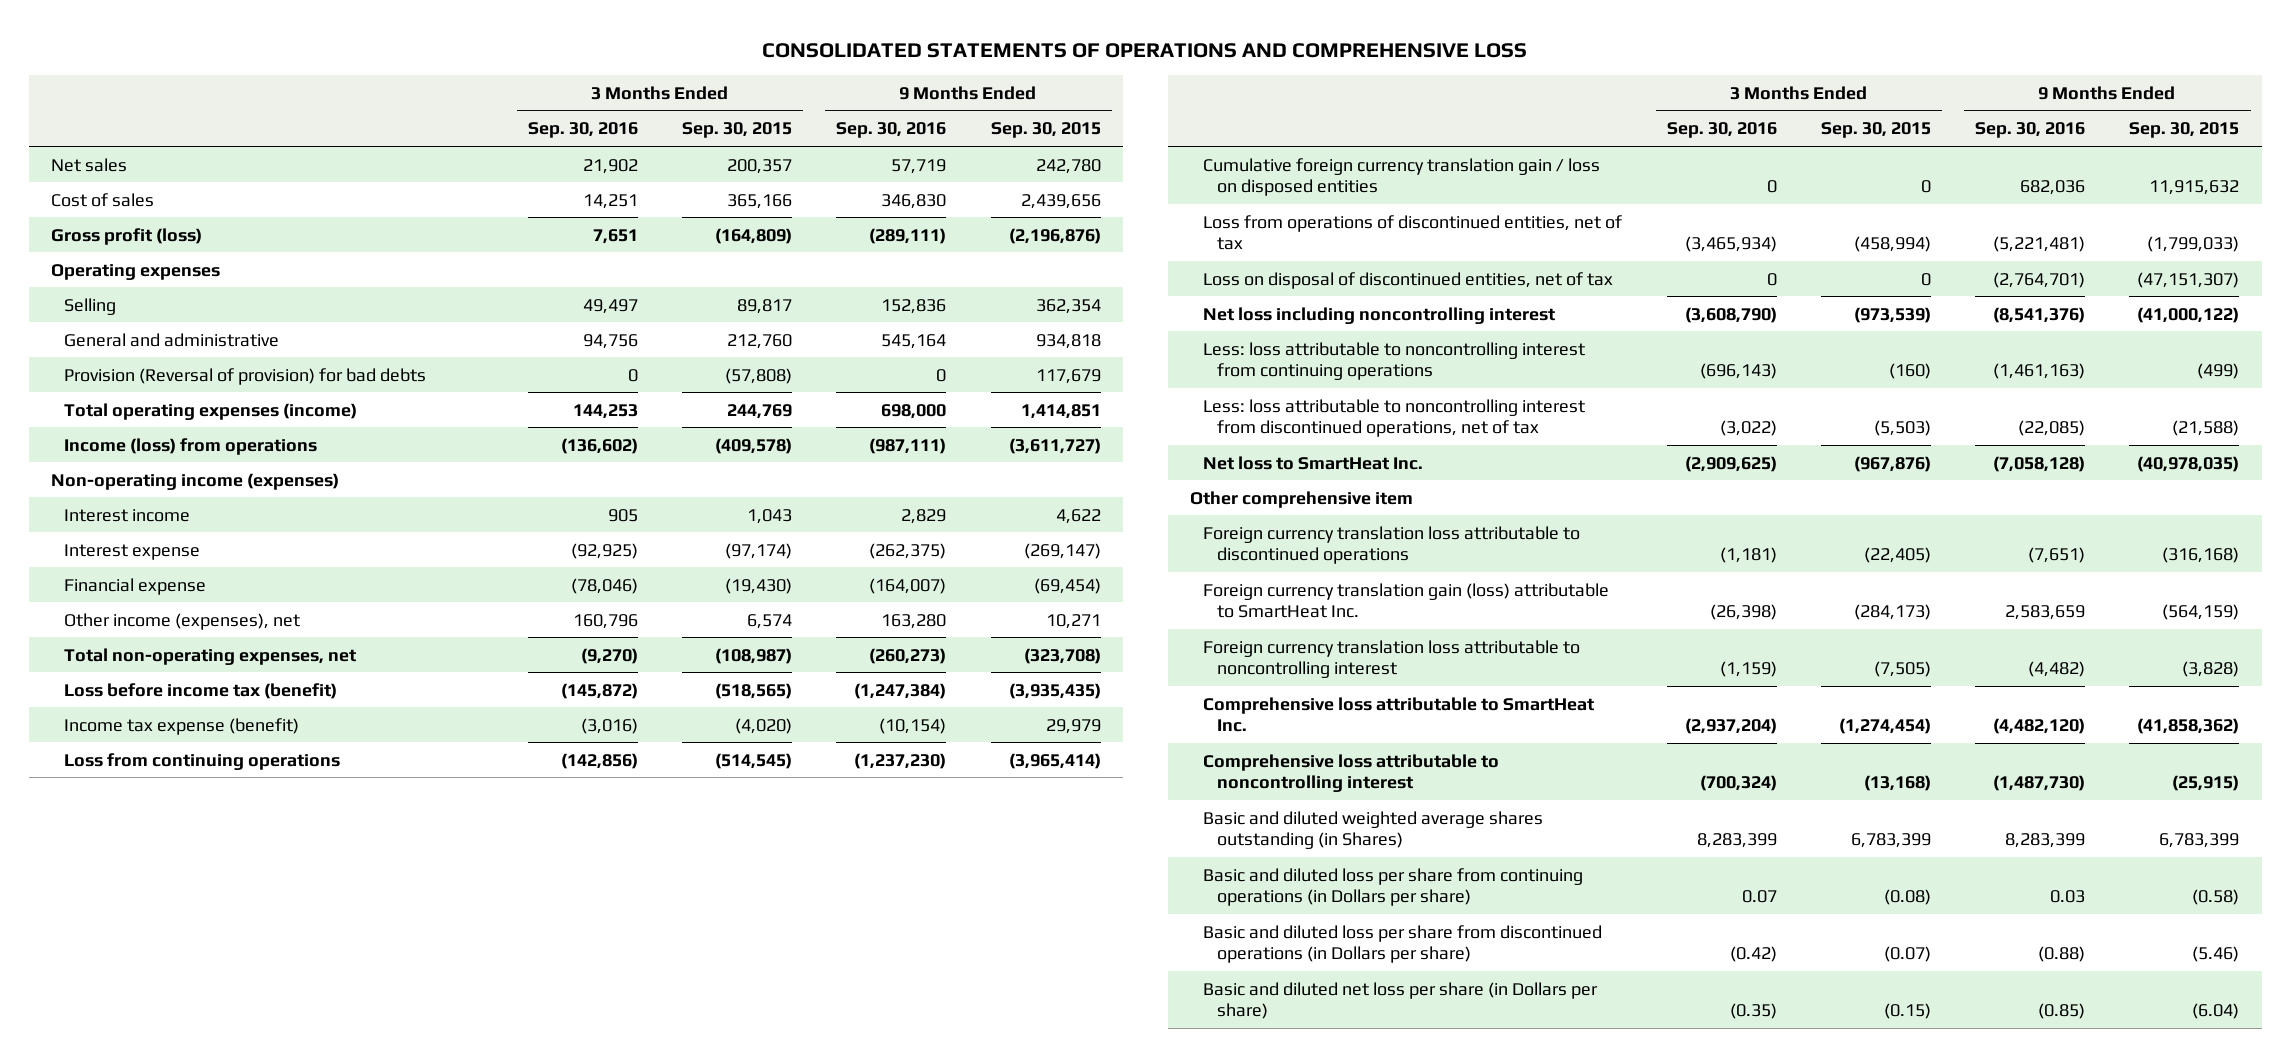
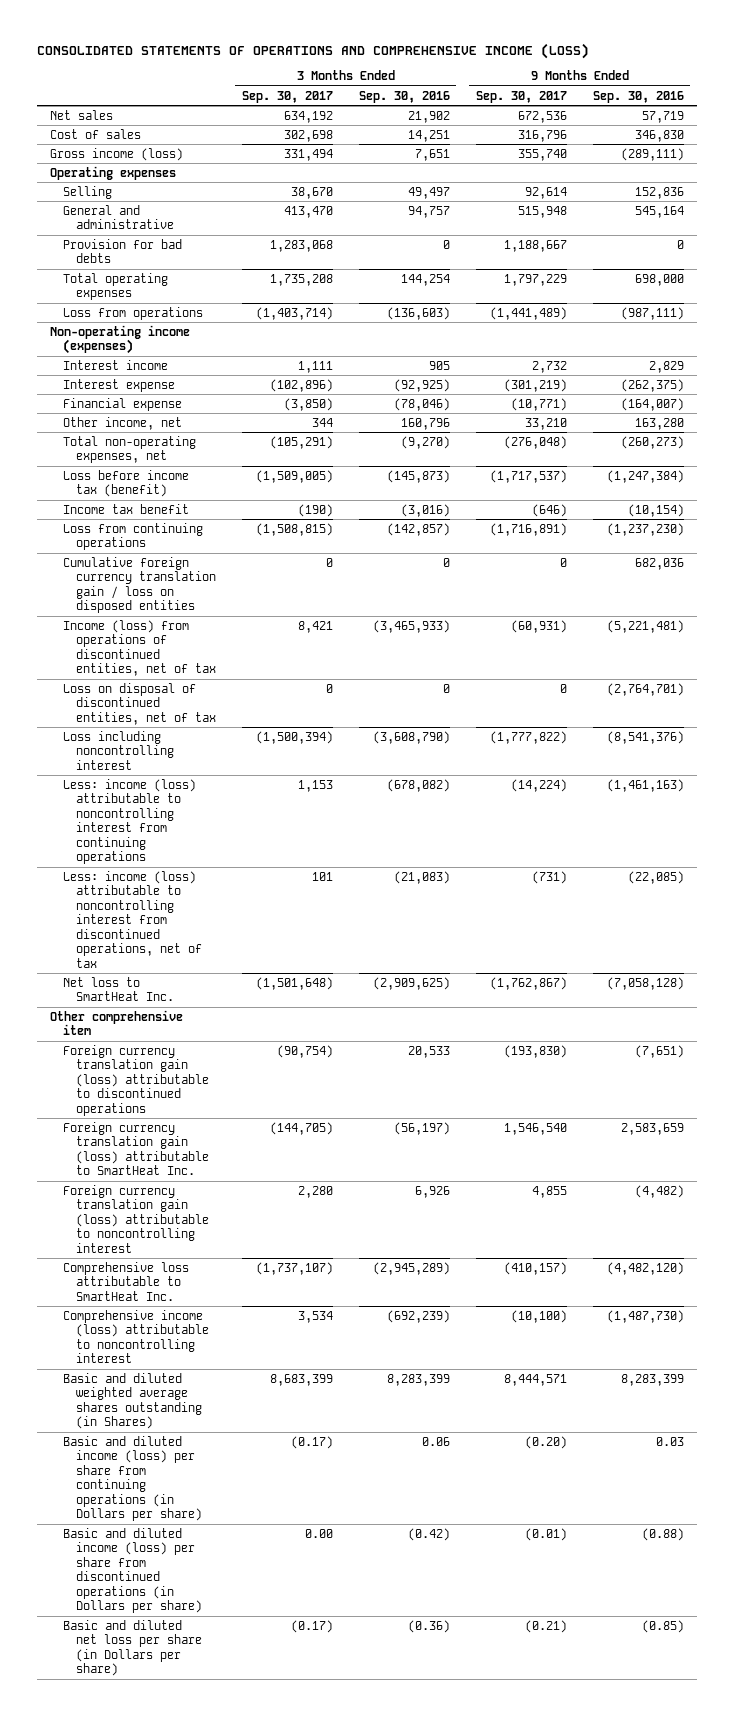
[762,43,1528,59] CONSOLIDATED STATEMENTS OF OPERATIONS AND COMPREHENSIVE LOSS -> [37,43,590,60] CONSOLIDATED STATEMENTS OF OPERATIONS AND COMPREHENSIVE INCOME (LOSS)
[682,122,793,139] Sep. 30, 2015 -> none
[990,122,1101,139] Sep. 30, 2015 -> none
none -> [241,90,333,103] Sep. 30, 2017
none -> [475,90,567,103] Sep. 30, 2017
[51,227,203,245] Gross profit (loss) -> [50,147,184,161] Gross income (loss)
[582,333,638,349] 94,756 -> [407,205,450,218] 94,757
[64,367,427,385] Provision (Reversal of provision) for bad debts -> [62,238,182,264] Provision for bad debts
[64,402,358,420] Total operating expenses (income) -> [62,272,168,301] Total operating expenses
[572,403,638,419] 144,253 -> [400,273,450,286] 144,254
[64,437,318,455] Income (loss) from operations -> [62,306,203,320] Loss from operations
[560,437,638,454] (136,602) -> [386,306,450,320] (136,603)
[64,612,301,630] Other income (expenses), net -> [62,416,182,430] Other income, net
[560,682,638,699] (145,872) -> [386,469,450,483] (145,873)
[64,717,300,735] Income tax expense (benefit) -> [62,503,189,514] Income tax benefit
[560,752,638,769] (142,856) -> [386,522,450,536] (142,857)
[1203,214,1623,251] Loss from operations of discontinued entities, net of tax -> [62,619,216,677] Income (loss) from operations of discontinued entities, net of tax
[1684,236,1777,253] (3,465,934) -> [372,619,450,633] (3,465,933)
[1203,306,1556,324] Net loss including noncontrolling interest -> [62,730,174,770] Loss including noncontrolling interest
[1203,341,1586,381] Less: loss attributable to noncontrolling interest from continuing operations -> [62,778,196,865] Less: income (loss) attributable to noncontrolling interest from continuing operations
[1699,363,1777,380] (696,143) -> [386,778,450,792] (678,082)
[1203,398,1586,438] Less: loss attributable to noncontrolling interest from discontinued operations, net of tax -> [62,870,202,968] Less: income (loss) attributable to noncontrolling interest from discontinued operations, net of tax
[1719,420,1777,437] (3,022) -> [393,870,450,884] (21,083)
[1203,525,1581,565] Foreign currency translation loss attributable to discontinued operations -> [62,1044,209,1116] Foreign currency translation gain (loss) attributable to discontinued operations
[1719,547,1777,564] (1,181) -> [407,1045,450,1058] 20,533
[1709,604,1777,621] (26,398) -> [393,1121,450,1135] (56,197)
[1203,639,1581,679] Foreign currency translation loss attributable to noncontrolling interest -> [62,1184,209,1253] Foreign currency translation gain (loss) attributable to noncontrolling interest
[1719,661,1777,678] (1,159) -> [414,1185,450,1198] 6,926
[1684,718,1777,735] (2,937,204) -> [372,1261,450,1275] (2,945,289)
[1203,753,1500,793] Comprehensive loss attributable to noncontrolling interest -> [62,1309,209,1364] Comprehensive income (loss) attributable to noncontrolling interest
[1699,775,1777,792] (700,324) -> [386,1309,450,1323] (692,239)
[1203,867,1584,907] Basic and diluted loss per share from continuing operations (in Dollars per share) -> [62,1435,202,1522] Basic and diluted income (loss) per share from continuing operations (in Dollars per share)
[1741,890,1777,904] 0.07 -> [421,1436,450,1446] 0.06
[1203,924,1603,964] Basic and diluted loss per share from discontinued operations (in Dollars per share) -> [62,1527,202,1614] Basic and diluted income (loss) per share from discontinued operations (in Dollars per share)
[1729,1003,1777,1020] (0.35) -> [407,1619,450,1633] (0.36)

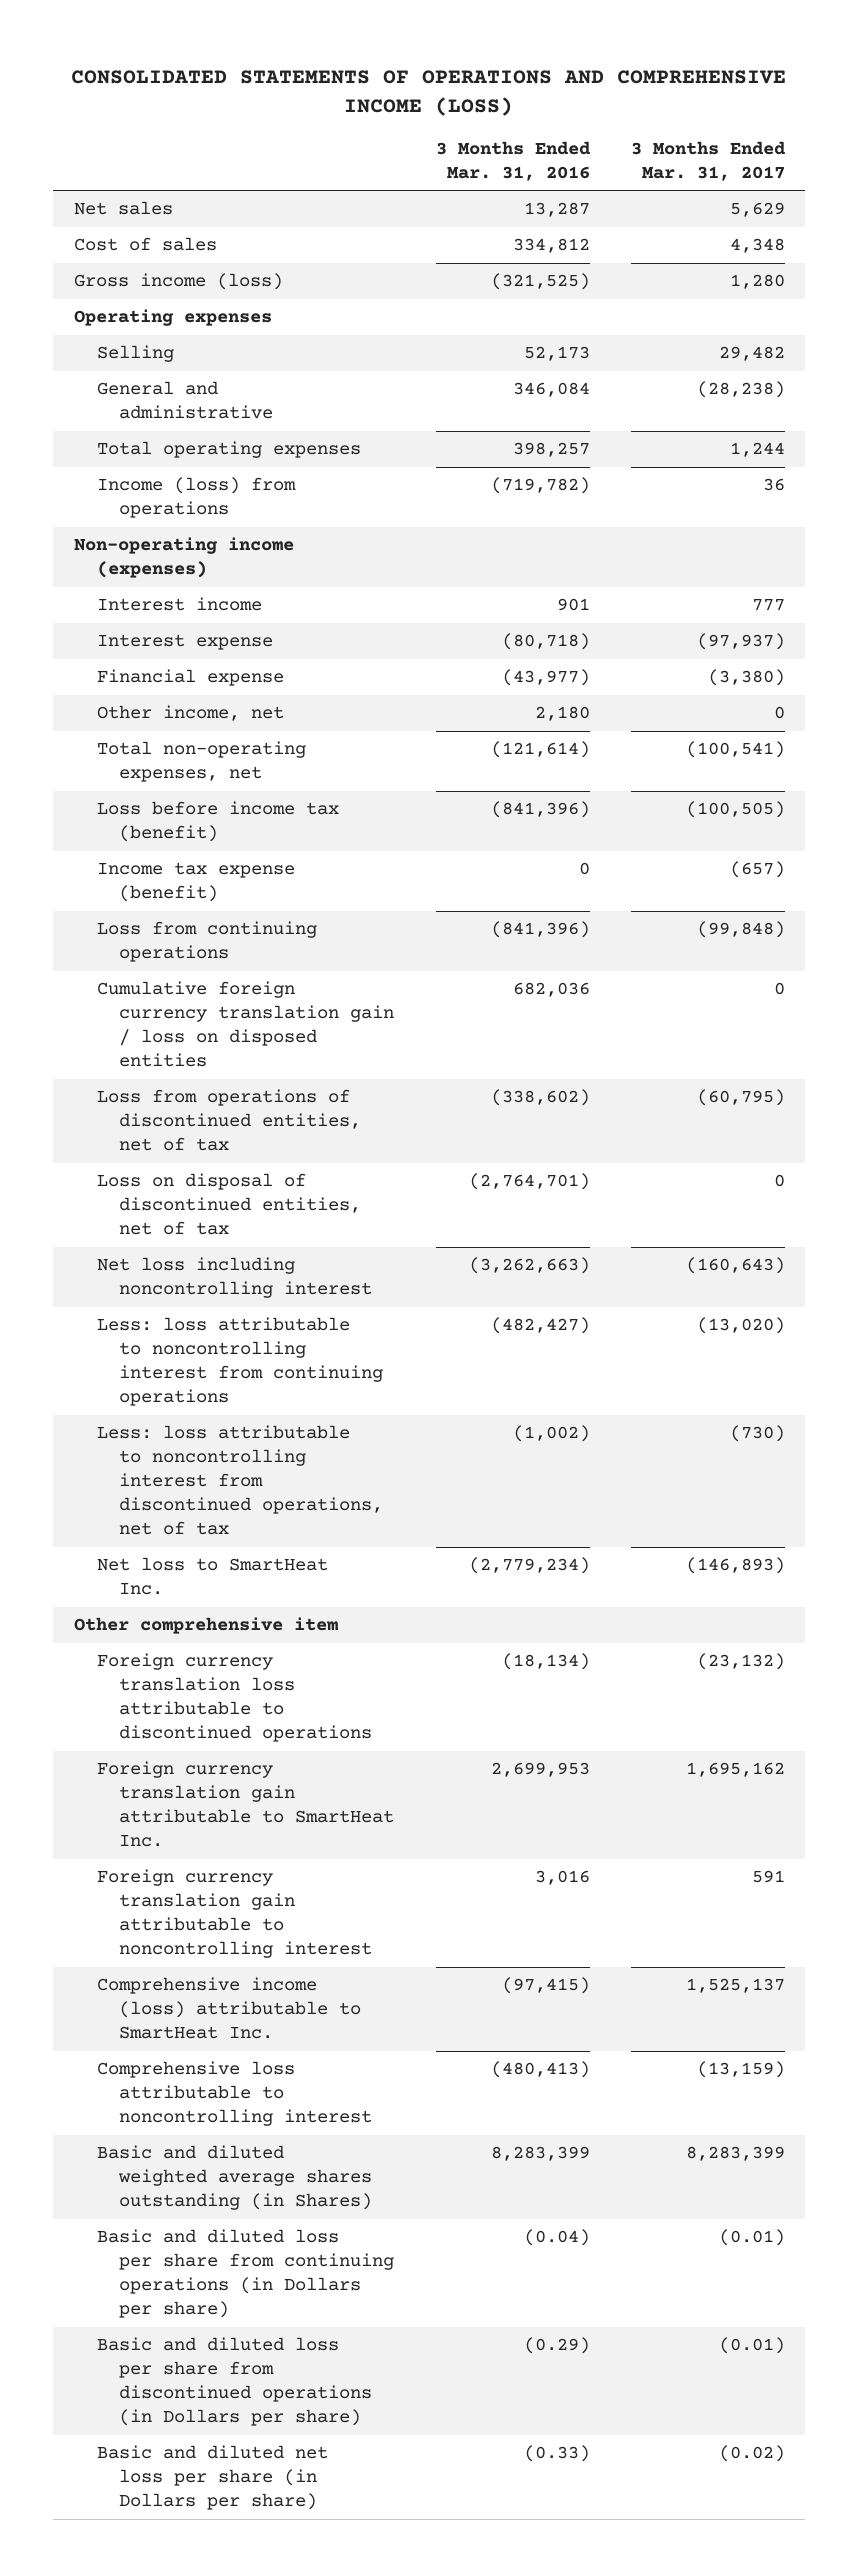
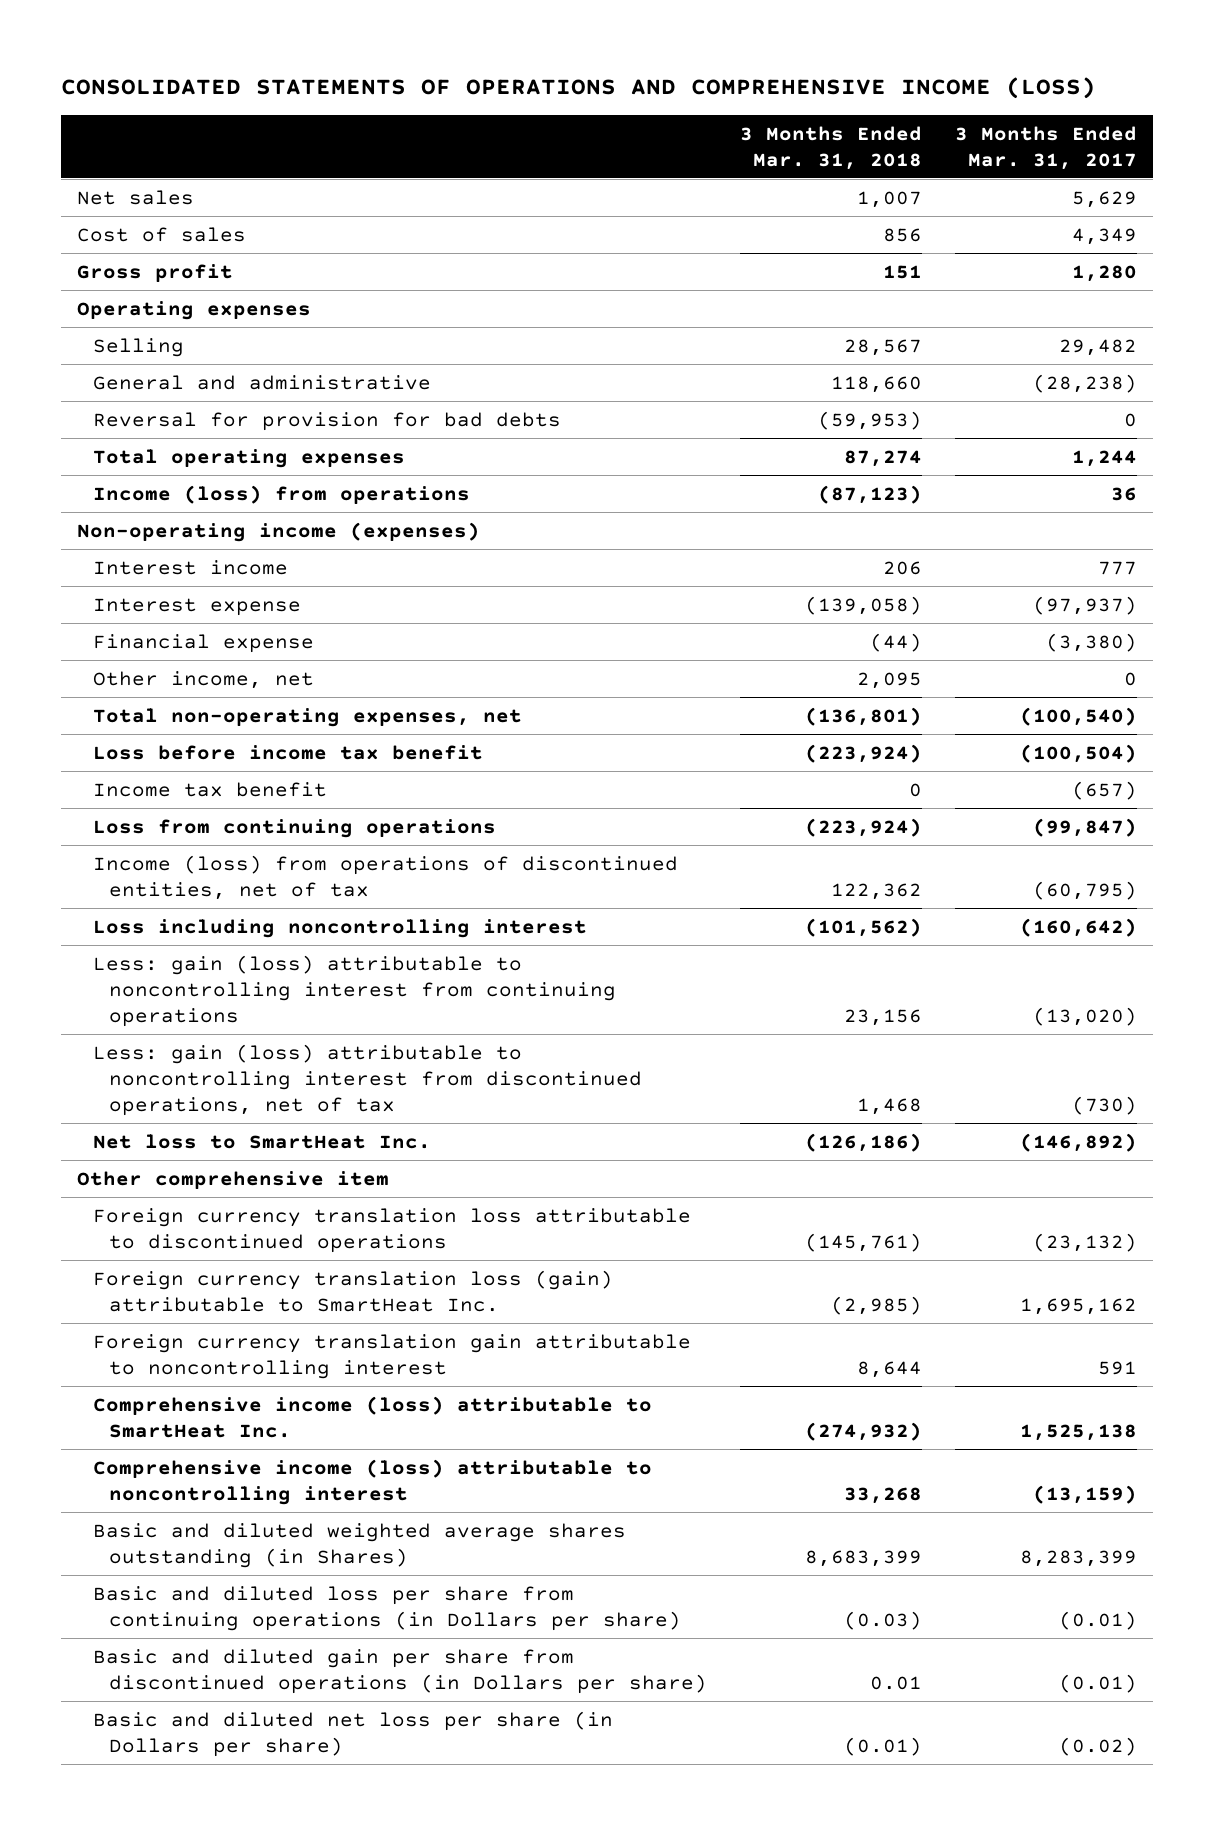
[435,140,591,181] 3 Months Ended Mar. 31, 2016 -> none
none -> [739,125,922,170] 3 Months Ended Mar. 31, 2018
[729,238,785,254] 4,348 -> [1071,227,1137,245] 4,349
[73,273,283,291] Gross income (loss) -> [77,263,234,282] Gross profit
none -> [92,411,561,431] Reversal for provision for bad debts
[96,981,395,1068] Cumulative foreign currency translation gain / loss on disposed entities -> none
[96,1089,362,1152] Loss from operations of discontinued entities, net of tax -> none
[685,741,785,759] (100,541) -> [1019,706,1137,726] (100,540)
[96,801,339,843] Loss before income tax (benefit) -> [92,744,483,760] Loss before income tax benefit
[685,801,785,819] (100,505) -> [1019,743,1137,763] (100,504)
[96,862,295,903] Income tax expense (benefit) -> [92,781,327,797] Income tax benefit
[696,921,785,939] (99,848) -> [1032,817,1137,837] (99,847)
[96,1173,362,1236] Loss on disposal of discontinued entities, net of tax -> [92,854,678,900] Income (loss) from operations of discontinued entities, net of tax
[773,1174,785,1188] 0 -> [1032,880,1137,900] (60,795)
[96,1257,373,1299] Net loss including noncontrolling interest -> [92,918,587,938] Loss including noncontrolling interest
[685,1257,785,1275] (160,643) -> [1019,917,1137,937] (160,642)
[96,1317,384,1407] Less: loss attributable to noncontrolling interest from continuing operations -> [92,954,616,1027] Less: gain (loss) attributable to noncontrolling interest from continuing operations
[96,1425,384,1536] Less: loss attributable to noncontrolling interest from discontinued operations, net of tax -> [92,1043,642,1116] Less: gain (loss) attributable to noncontrolling interest from discontinued operations, net of tax
[685,1557,785,1575] (146,893) -> [1019,1132,1137,1152] (146,892)
[96,1761,395,1848] Foreign currency translation gain attributable to SmartHeat Inc. -> [92,1269,613,1312] Foreign currency translation loss (gain) attributable to SmartHeat Inc.
[685,1978,785,1994] 1,525,137 -> [1019,1423,1137,1441] 1,525,138
[96,2061,373,2127] Comprehensive loss attributable to noncontrolling interest -> [92,1458,652,1505] Comprehensive income (loss) attributable to noncontrolling interest
[96,2337,373,2427] Basic and diluted loss per share from discontinued operations (in Dollars per share) -> [92,1648,707,1694] Basic and diluted gain per share from discontinued operations (in Dollars per share)

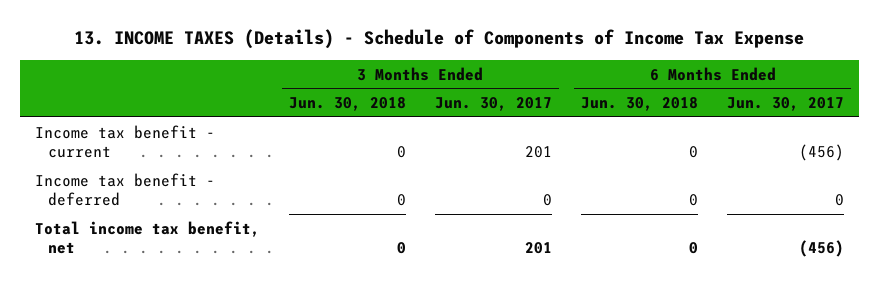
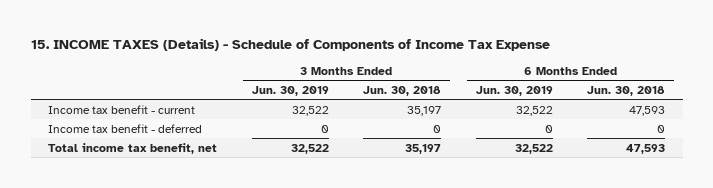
[74,29,805,50] 13. INCOME TAXES (Details) - Schedule of Components of Income Tax Expense -> [30,38,550,52] 15. INCOME TAXES (Details) - Schedule of Components of Income Tax Expense
[434,96,552,111] Jun. 30, 2017 -> none
[727,96,845,111] Jun. 30, 2017 -> none
none -> [251,85,329,96] Jun. 30, 2019
none -> [475,85,553,96] Jun. 30, 2019
[396,146,406,159] 0 -> [407,105,442,116] 35,197
[689,146,699,159] 0 -> [629,105,666,116] 47,593
[396,242,406,255] 0 -> [405,143,442,154] 35,197
[689,242,699,255] 0 -> [626,143,666,154] 47,593

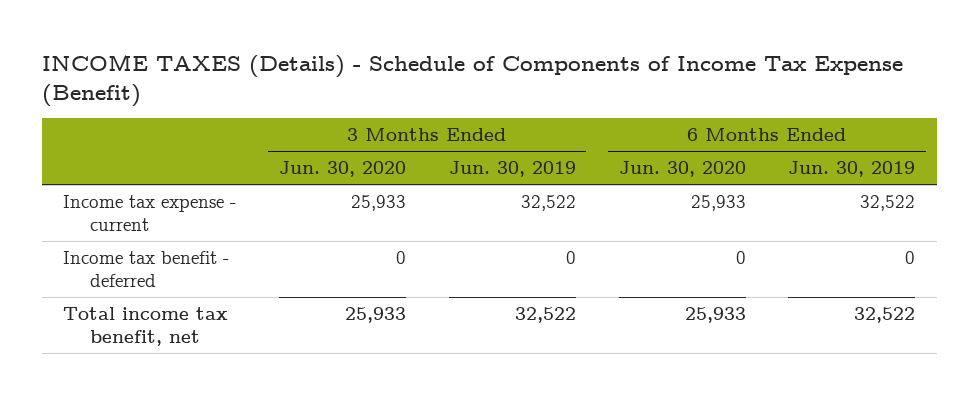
[30,38,550,52] 15. INCOME TAXES (Details) - Schedule of Components of Income Tax Expense -> [41,53,903,107] INCOME TAXES (Details) - Schedule of Components of Income Tax Expense (Benefit)
[363,85,442,96] Jun. 30, 2018 -> none
[587,85,666,96] Jun. 30, 2018 -> none
none -> [278,161,406,178] Jun. 30, 2020
none -> [618,161,746,178] Jun. 30, 2020
[47,104,195,114] Income tax benefit - current -> [63,194,237,232] Income tax expense - current

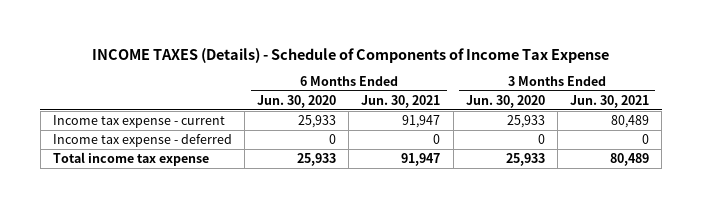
[41,53,903,107] INCOME TAXES (Details) - Schedule of Components of Income Tax Expense (Benefit) -> [91,47,609,63] INCOME TAXES (Details) - Schedule of Components of Income Tax Expense
[448,161,576,178] Jun. 30, 2019 -> none
[788,161,916,178] Jun. 30, 2019 -> none
none -> [361,94,441,108] Jun. 30, 2021
none -> [570,94,650,108] Jun. 30, 2021
[63,250,230,288] Income tax benefit - deferred -> [52,134,232,148] Income tax expense - deferred
[63,306,229,347] Total income tax benefit, net -> [52,152,209,167] Total income tax expense

